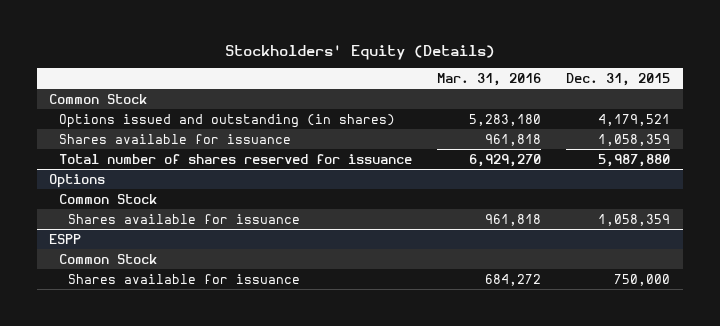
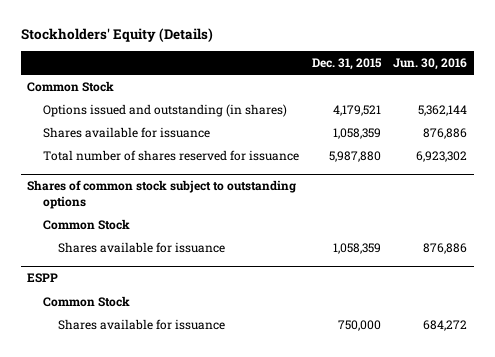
[437,72,542,86] Mar. 31, 2016 -> none
none -> [393,57,468,70] Jun. 30, 2016
[49,173,106,188] Options -> [27,180,297,209] Shares of common stock subject to outstanding options

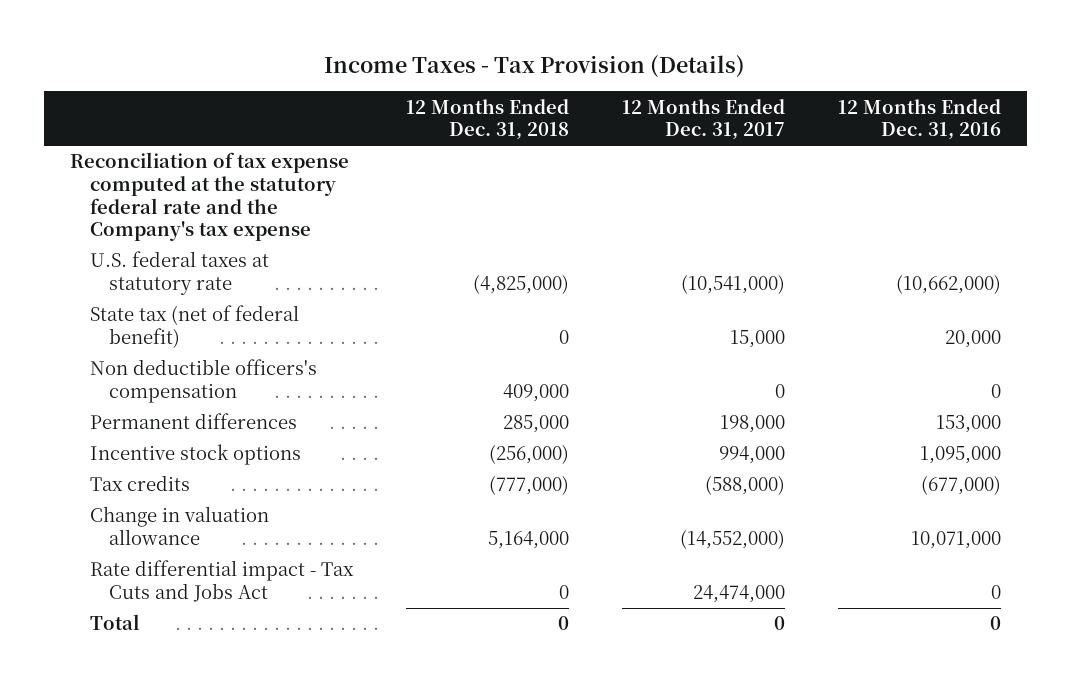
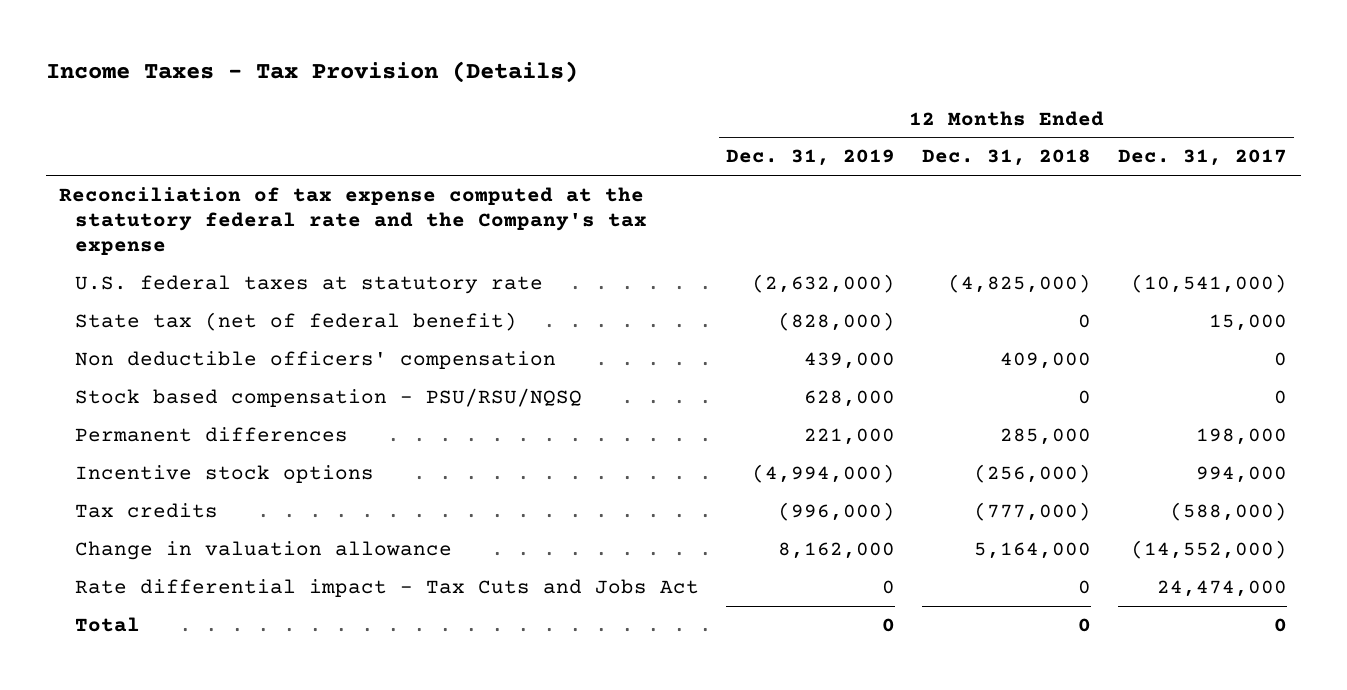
[837,98,1001,141] 12 Months Ended Dec. 31, 2016 -> none
none -> [725,149,895,167] Dec. 31, 2019
[89,359,317,404] Non deductible officers's compensation -> [74,351,556,370] Non deductible officers' compensation
none -> [74,388,582,408] Stock based compensation - PSU/RSU/NQSQ

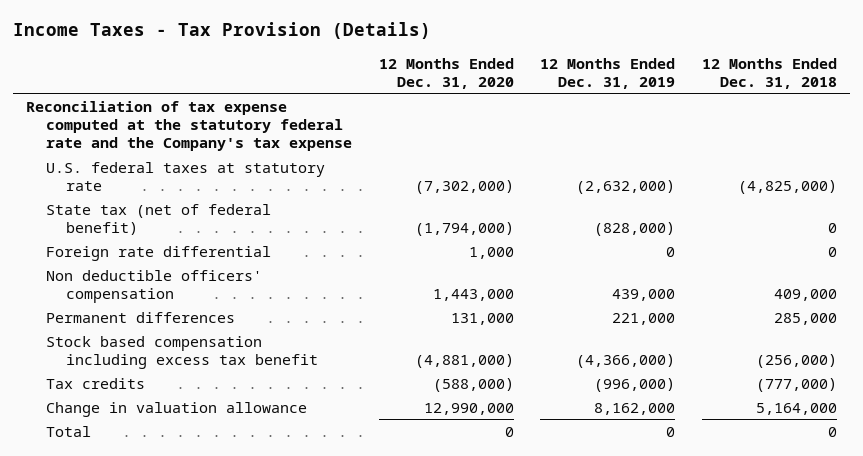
[1118,149,1288,167] Dec. 31, 2017 -> none
none -> [378,57,514,89] 12 Months Ended Dec. 31, 2020
none -> [46,245,272,261] Foreign rate differential
[74,388,582,408] Stock based compensation - PSU/RSU/NQSQ -> none
[74,465,374,484] Incentive stock options -> none
none -> [46,335,319,369] Stock based compensation including excess tax benefit
[74,579,699,598] Rate differential impact - Tax Cuts and Jobs Act -> none

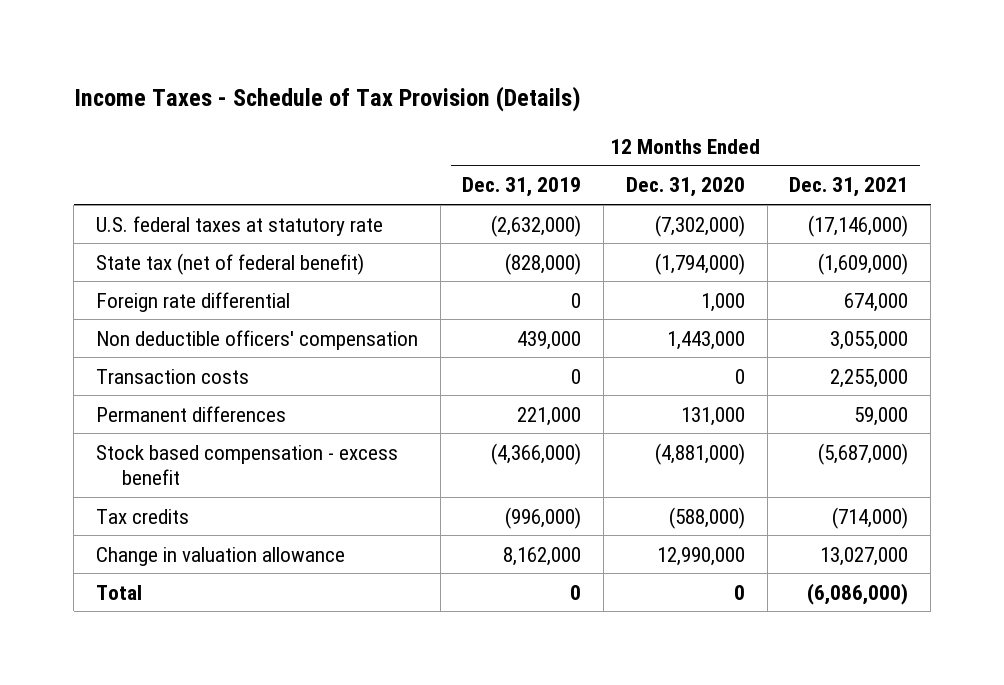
[12,21,431,39] Income Taxes - Tax Provision (Details) -> [73,86,581,113] Income Taxes - Schedule of Tax Provision (Details)
[701,57,837,89] 12 Months Ended Dec. 31, 2018 -> none
none -> [789,177,909,198] Dec. 31, 2021
[25,100,353,151] Reconciliation of tax expense computed at the statutory federal rate and the Company's tax expense -> none
none -> [95,368,249,384] Transaction costs
[46,335,319,369] Stock based compensation including excess tax benefit -> [95,444,398,486] Stock based compensation - excess benefit

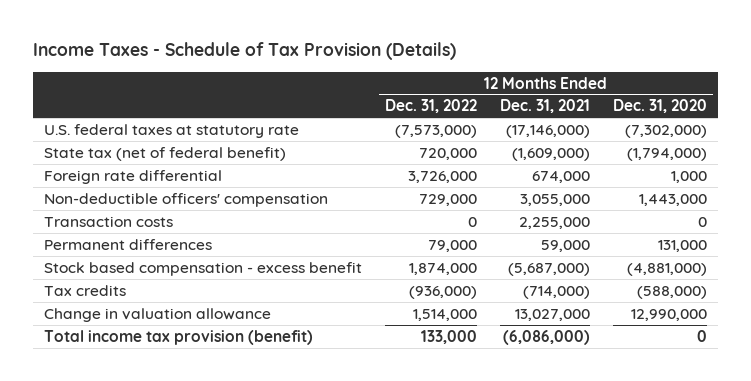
[462,177,582,198] Dec. 31, 2019 -> none
none -> [384,99,477,114] Dec. 31, 2022
[95,329,418,350] Non deductible officers' compensation -> [44,192,329,207] Non-deductible officers' compensation
[95,584,142,600] Total -> [44,329,314,345] Total income tax provision (benefit)

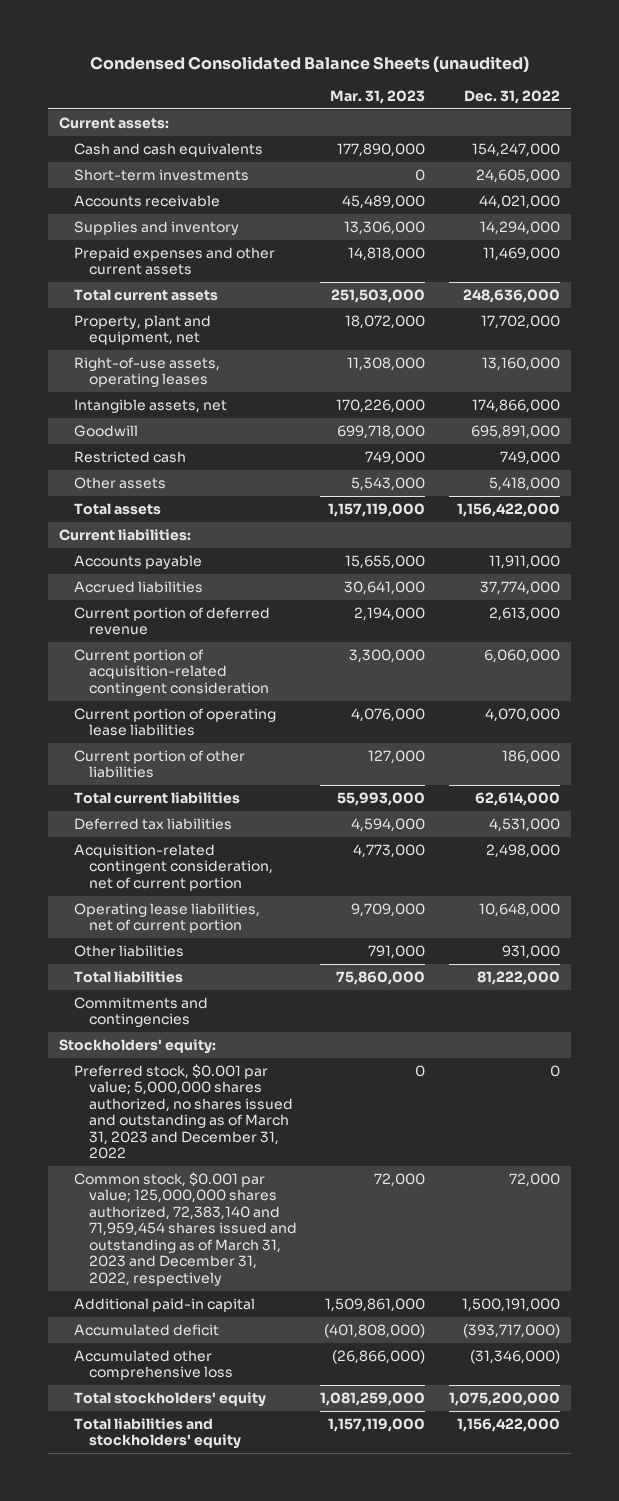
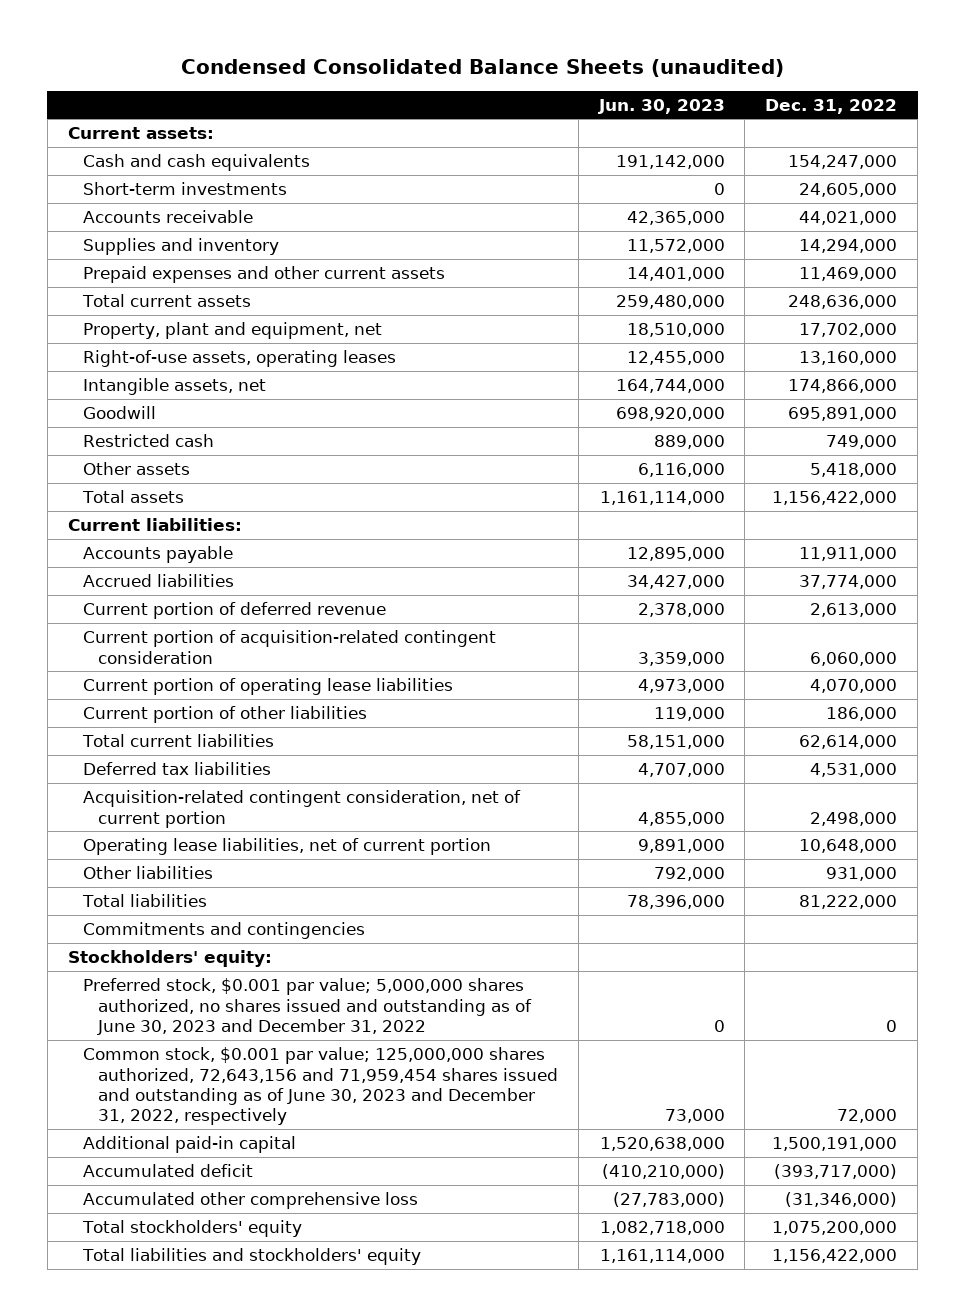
[330,89,426,104] Mar. 31, 2023 -> none
none -> [597,98,725,114] Jun. 30, 2023
[74,1064,294,1160] Preferred stock, $0.001 par value; 5,000,000 shares authorized, no shares issued and outstanding as of March 31, 2023 and December 31, 2022 -> [82,978,532,1035] Preferred stock, $0.001 par value; 5,000,000 shares authorized, no shares issued and outstanding as of June 30, 2023 and December 31, 2022
[74,1172,298,1286] Common stock, $0.001 par value; 125,000,000 shares authorized, 72,383,140 and 71,959,454 shares issued and outstanding as of March 31, 2023 and December 31, 2022, respectively -> [82,1047,558,1126] Common stock, $0.001 par value; 125,000,000 shares authorized, 72,643,156 and 71,959,454 shares issued and outstanding as of June 30, 2023 and December 31, 2022, respectively

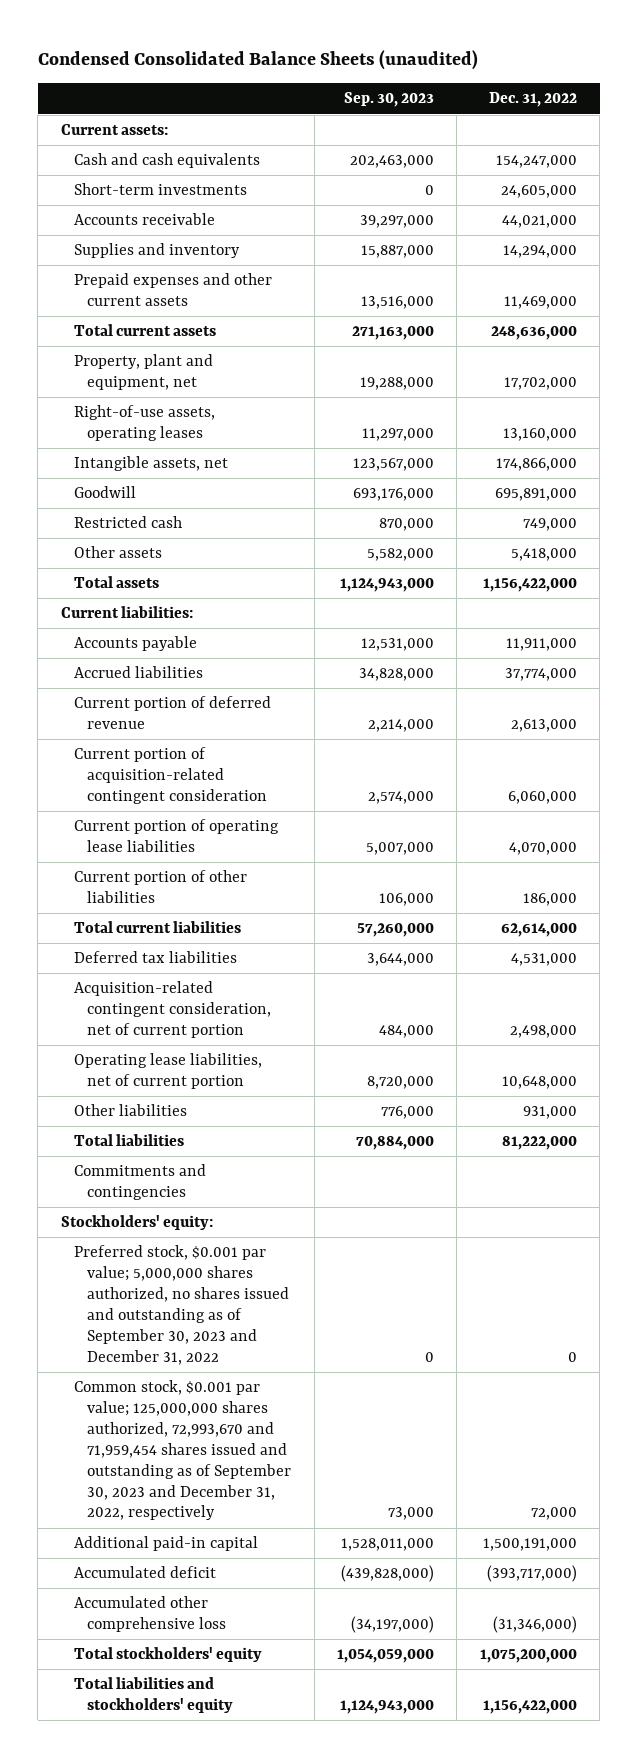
[597,98,725,114] Jun. 30, 2023 -> none
none -> [343,92,434,108] Sep. 30, 2023
[82,978,532,1035] Preferred stock, $0.001 par value; 5,000,000 shares authorized, no shares issued and outstanding as of June 30, 2023 and December 31, 2022 -> [73,1245,290,1365] Preferred stock, $0.001 par value; 5,000,000 shares authorized, no shares issued and outstanding as of September 30, 2023 and December 31, 2022
[82,1047,558,1126] Common stock, $0.001 par value; 125,000,000 shares authorized, 72,643,156 and 71,959,454 shares issued and outstanding as of June 30, 2023 and December 31, 2022, respectively -> [73,1380,292,1521] Common stock, $0.001 par value; 125,000,000 shares authorized, 72,993,670 and 71,959,454 shares issued and outstanding as of September 30, 2023 and December 31, 2022, respectively

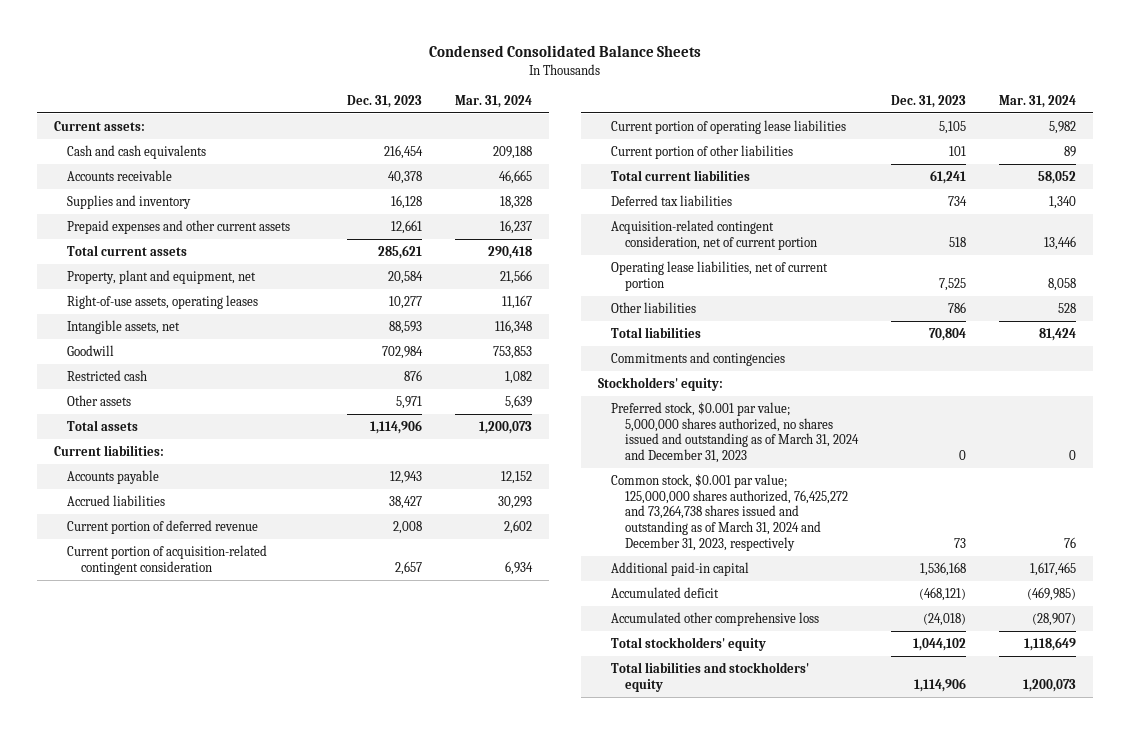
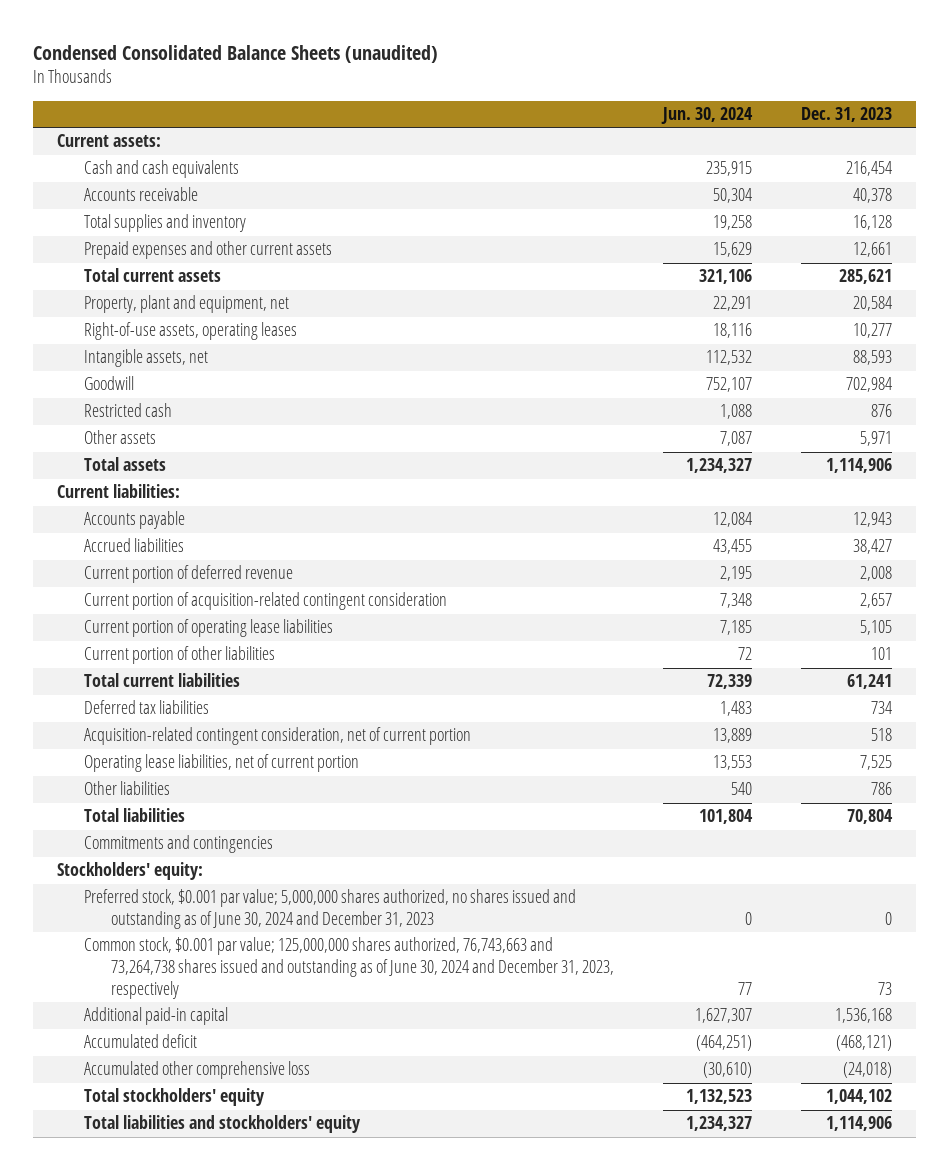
[429,45,702,58] Condensed Consolidated Balance Sheets -> [32,44,438,63] Condensed Consolidated Balance Sheets (unaudited)
[455,94,533,108] Mar. 31, 2024 -> none
none -> [660,107,753,125] Jun. 30, 2024
[67,194,192,209] Supplies and inventory -> [84,214,247,233] Total supplies and inventory
[611,401,859,464] Preferred stock, $0.001 par value; 5,000,000 shares authorized, no shares issued and outstanding as of March 31, 2024 and December 31, 2023 -> [84,889,577,930] Preferred stock, $0.001 par value; 5,000,000 shares authorized, no shares issued and outstanding as of June 30, 2024 and December 31, 2023
[611,473,848,551] Common stock, $0.001 par value; 125,000,000 shares authorized, 76,425,272 and 73,264,738 shares issued and outstanding as of March 31, 2024 and December 31, 2023, respectively -> [84,937,615,999] Common stock, $0.001 par value; 125,000,000 shares authorized, 76,743,663 and 73,264,738 shares issued and outstanding as of June 30, 2024 and December 31, 2023, respectively

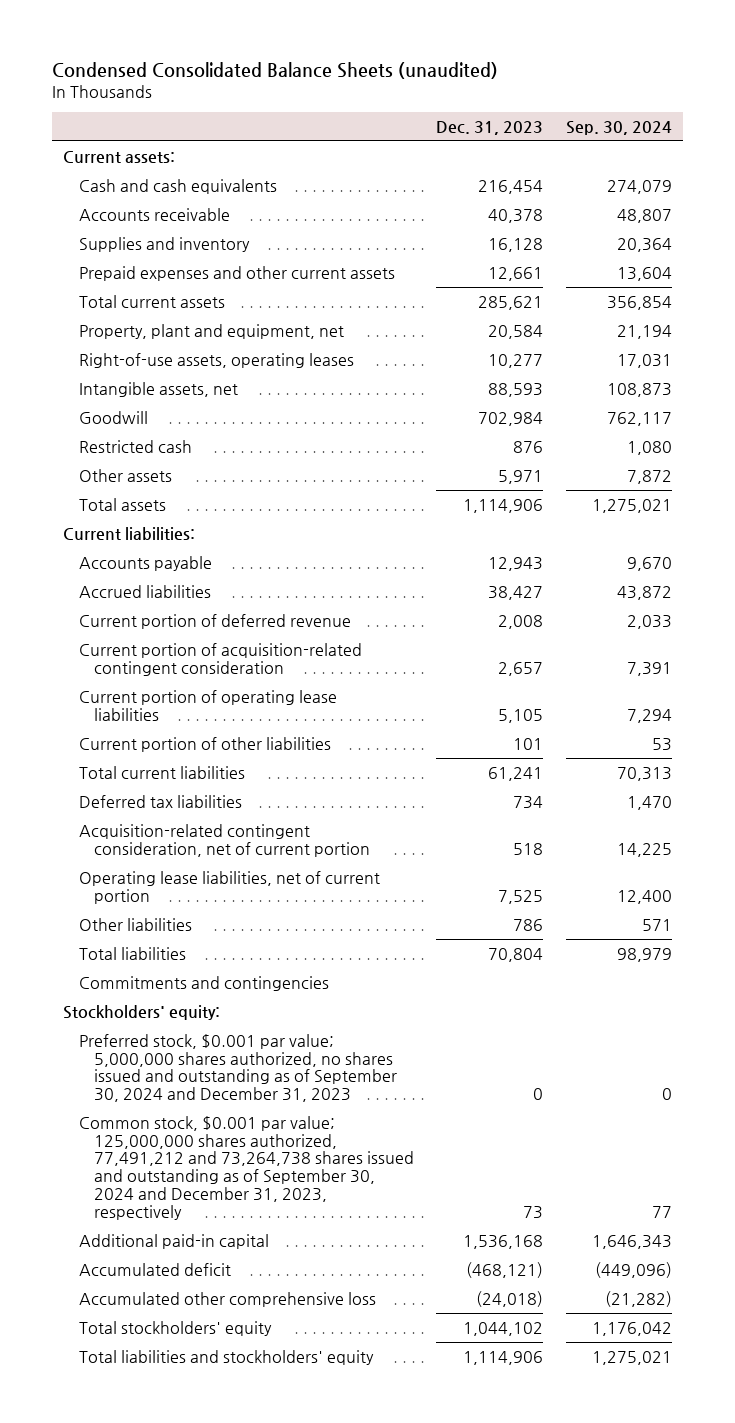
[660,107,753,125] Jun. 30, 2024 -> none
none -> [565,120,672,135] Sep. 30, 2024
[84,214,247,233] Total supplies and inventory -> [78,236,250,252] Supplies and inventory
[84,889,577,930] Preferred stock, $0.001 par value; 5,000,000 shares authorized, no shares issued and outstanding as of June 30, 2024 and December 31, 2023 -> [78,1033,397,1103] Preferred stock, $0.001 par value; 5,000,000 shares authorized, no shares issued and outstanding as of September 30, 2024 and December 31, 2023
[84,937,615,999] Common stock, $0.001 par value; 125,000,000 shares authorized, 76,743,663 and 73,264,738 shares issued and outstanding as of June 30, 2024 and December 31, 2023, respectively -> [78,1115,414,1220] Common stock, $0.001 par value; 125,000,000 shares authorized, 77,491,212 and 73,264,738 shares issued and outstanding as of September 30, 2024 and December 31, 2023, respectively

